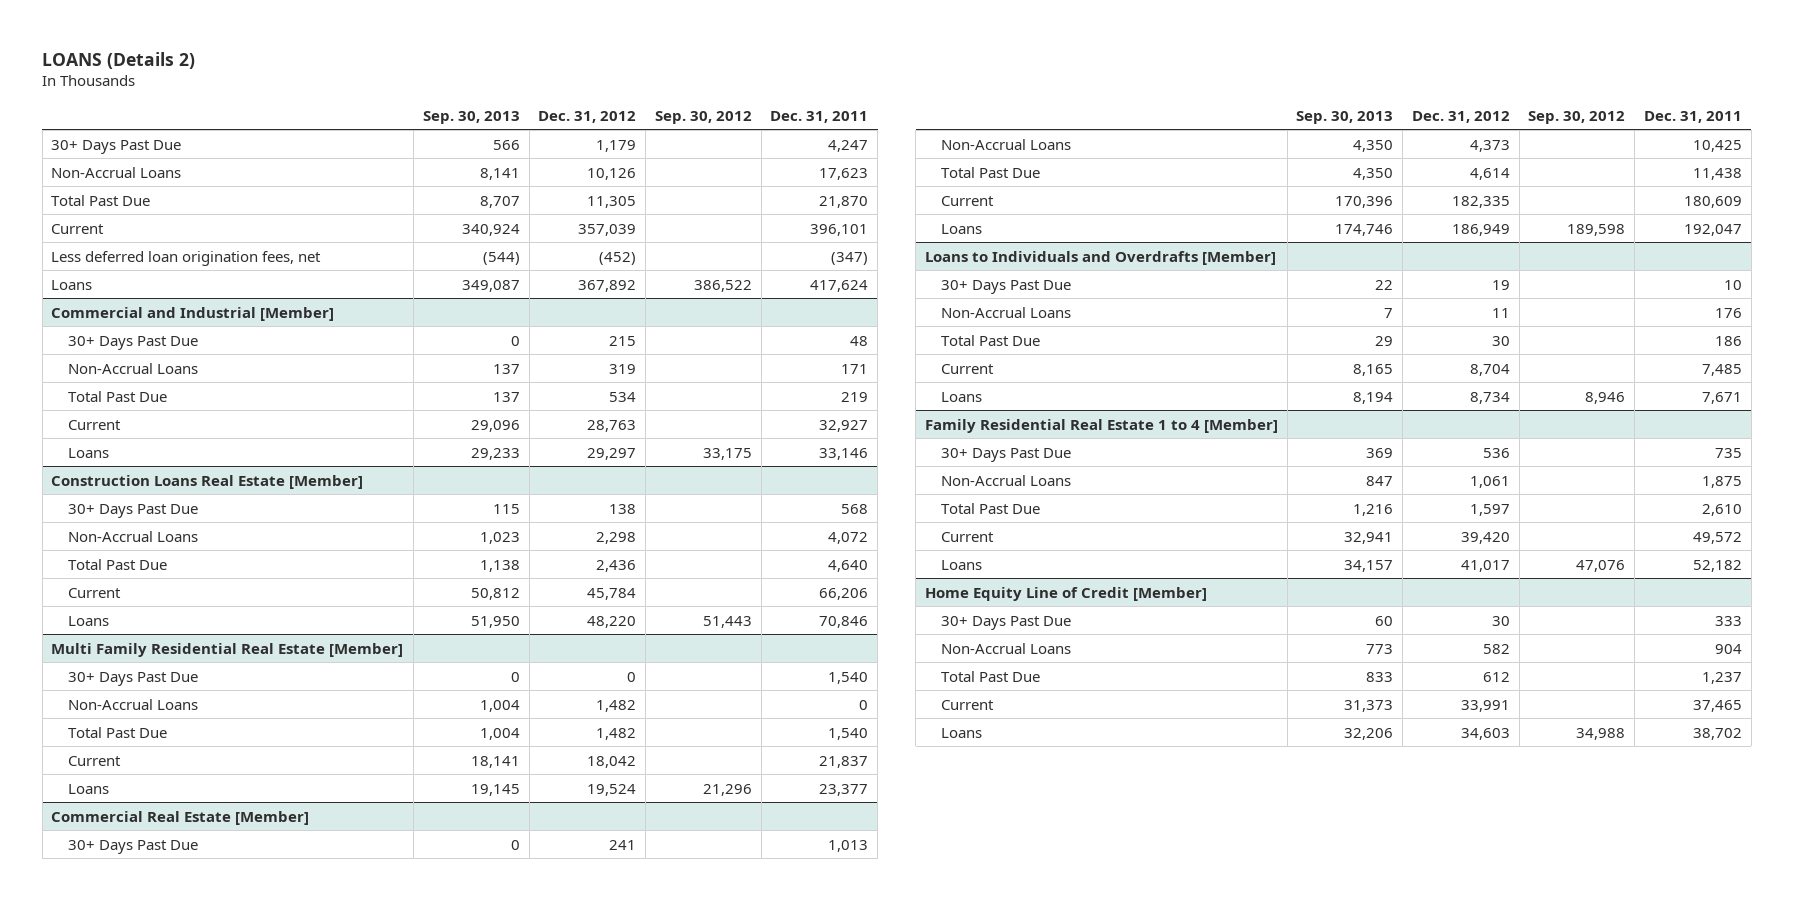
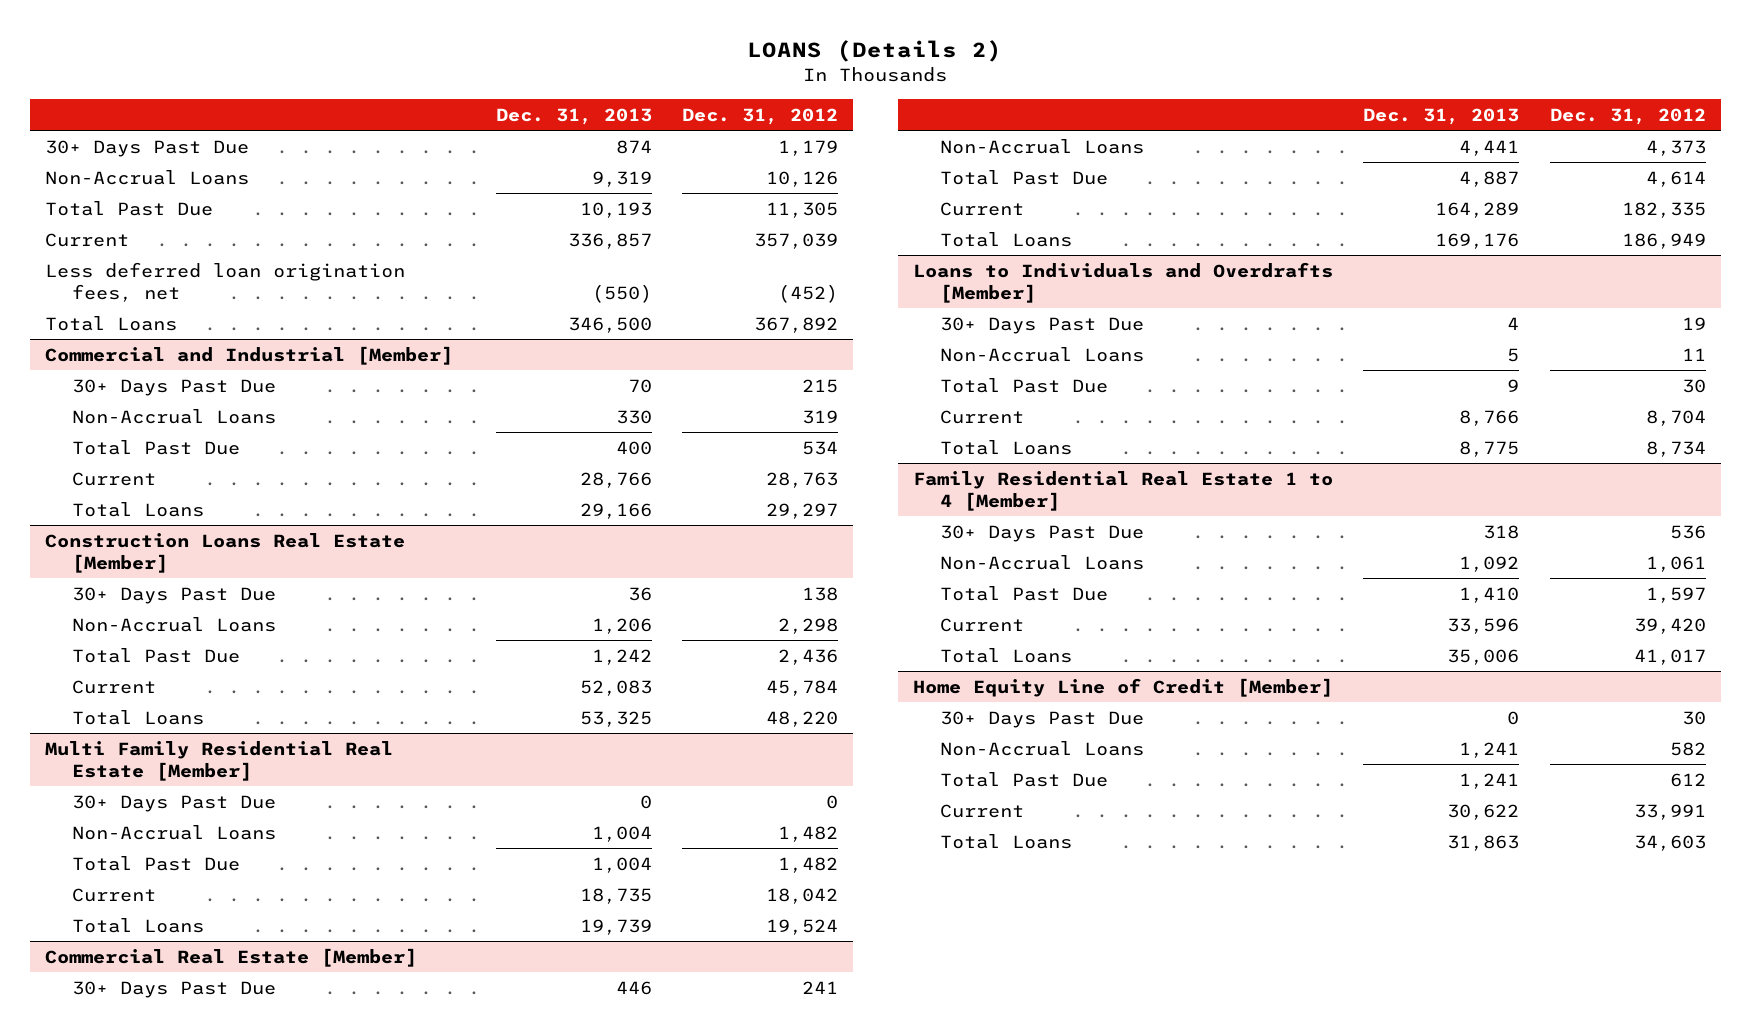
[422,110,520,124] Sep. 30, 2013 -> none
[654,110,752,124] Sep. 30, 2012 -> none
[770,110,869,123] Dec. 31, 2011 -> none
none -> [495,107,652,125] Dec. 31, 2013
[51,279,93,290] Loans -> [45,315,178,331] Total Loans
[67,447,109,458] Loans -> [72,501,205,517] Total Loans
[67,615,109,626] Loans -> [72,709,205,725] Total Loans
[67,783,109,794] Loans -> [72,917,205,933] Total Loans
[941,223,983,234] Loans -> [939,231,1072,247] Total Loans
[941,391,983,402] Loans -> [939,439,1072,455] Total Loans
[941,559,983,570] Loans -> [939,647,1072,663] Total Loans
[941,727,983,738] Loans -> [939,833,1072,849] Total Loans

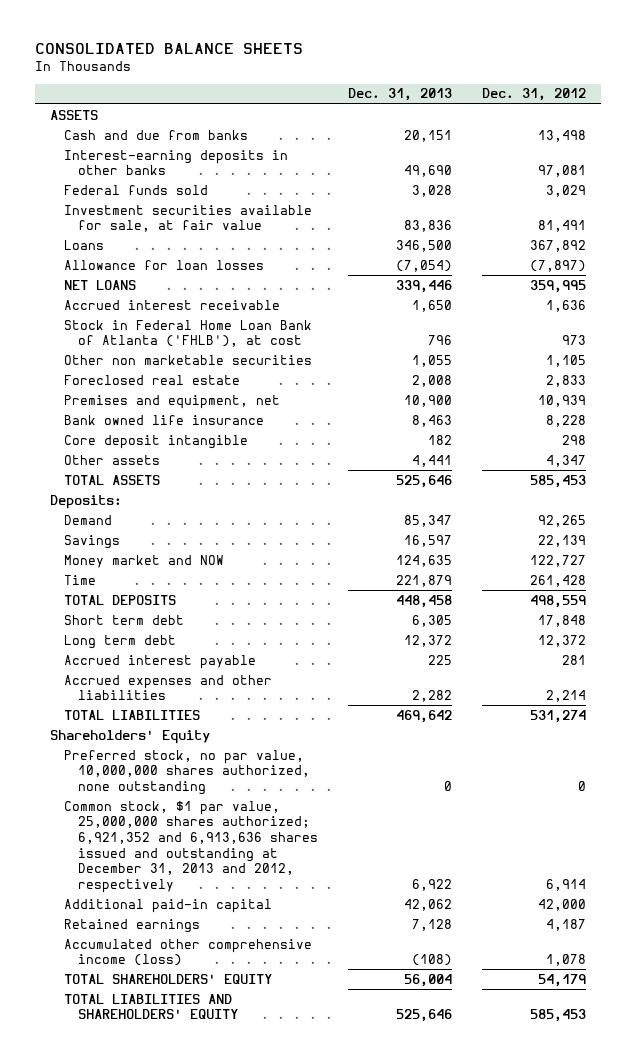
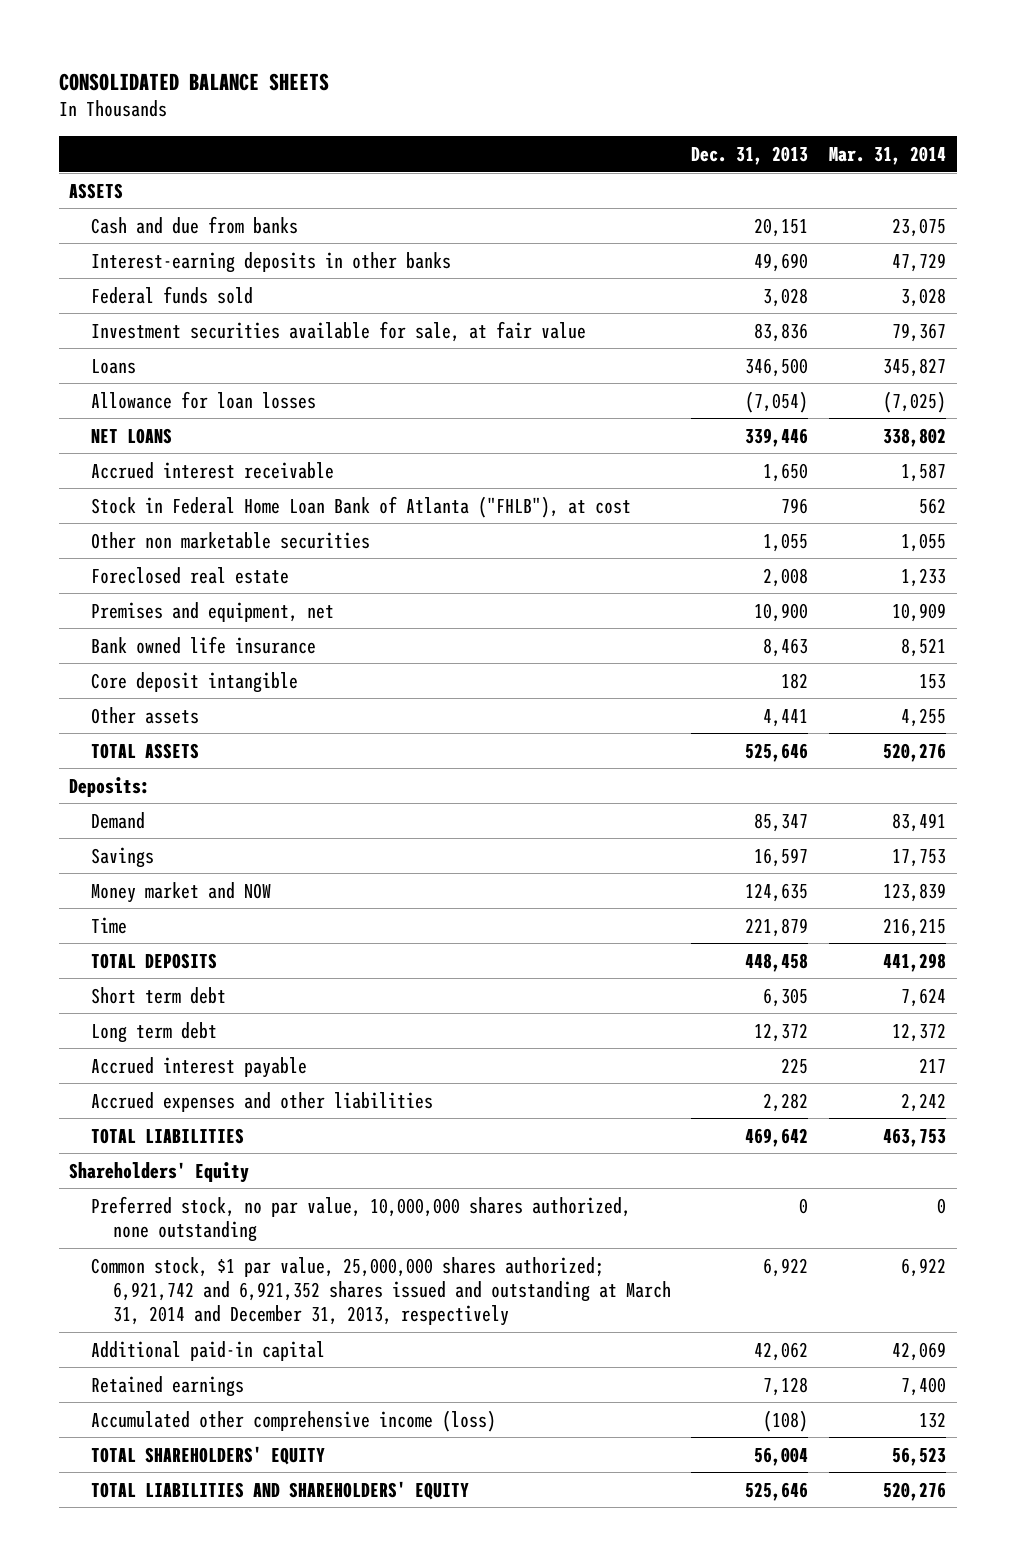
[482,88,587,102] Dec. 31, 2012 -> none
none -> [829,145,947,165] Mar. 31, 2014
[64,319,313,348] Stock in Federal Home Loan Bank of Atlanta ('FHLB'), at cost -> [90,495,631,518] Stock in Federal Home Loan Bank of Atlanta ("FHLB"), at cost
[64,800,319,894] Common stock, $1 par value, 25,000,000 shares authorized; 6,921,352 and 6,913,636 shares issued and outstanding at December 31, 2013 and 2012, respectively -> [90,1256,671,1327] Common stock, $1 par value, 25,000,000 shares authorized; 6,921,742 and 6,921,352 shares issued and outstanding at March 31, 2014 and December 31, 2013, respectively

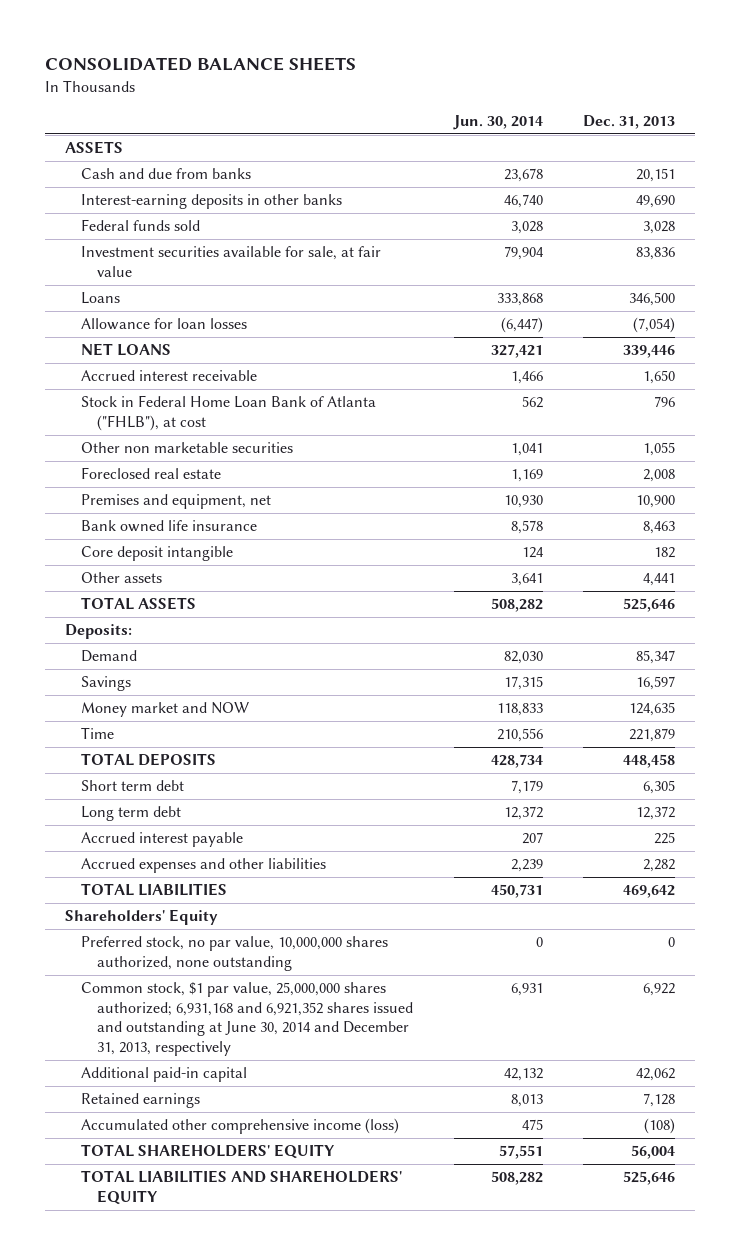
[829,145,947,165] Mar. 31, 2014 -> none
none -> [452,114,543,130] Jun. 30, 2014
[90,1256,671,1327] Common stock, $1 par value, 25,000,000 shares authorized; 6,921,742 and 6,921,352 shares issued and outstanding at March 31, 2014 and December 31, 2013, respectively -> [81,982,414,1056] Common stock, $1 par value, 25,000,000 shares authorized; 6,931,168 and 6,921,352 shares issued and outstanding at June 30, 2014 and December 31, 2013, respectively

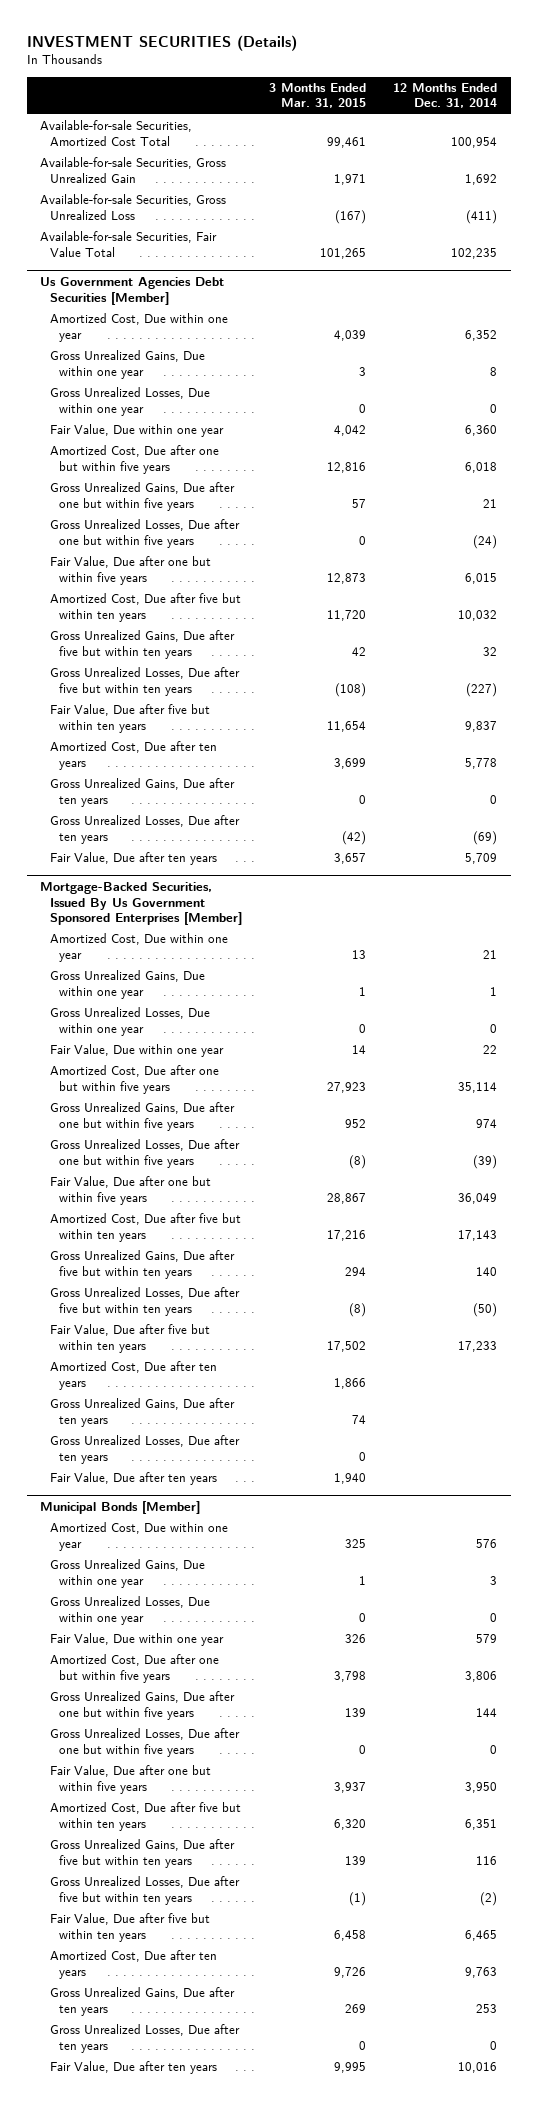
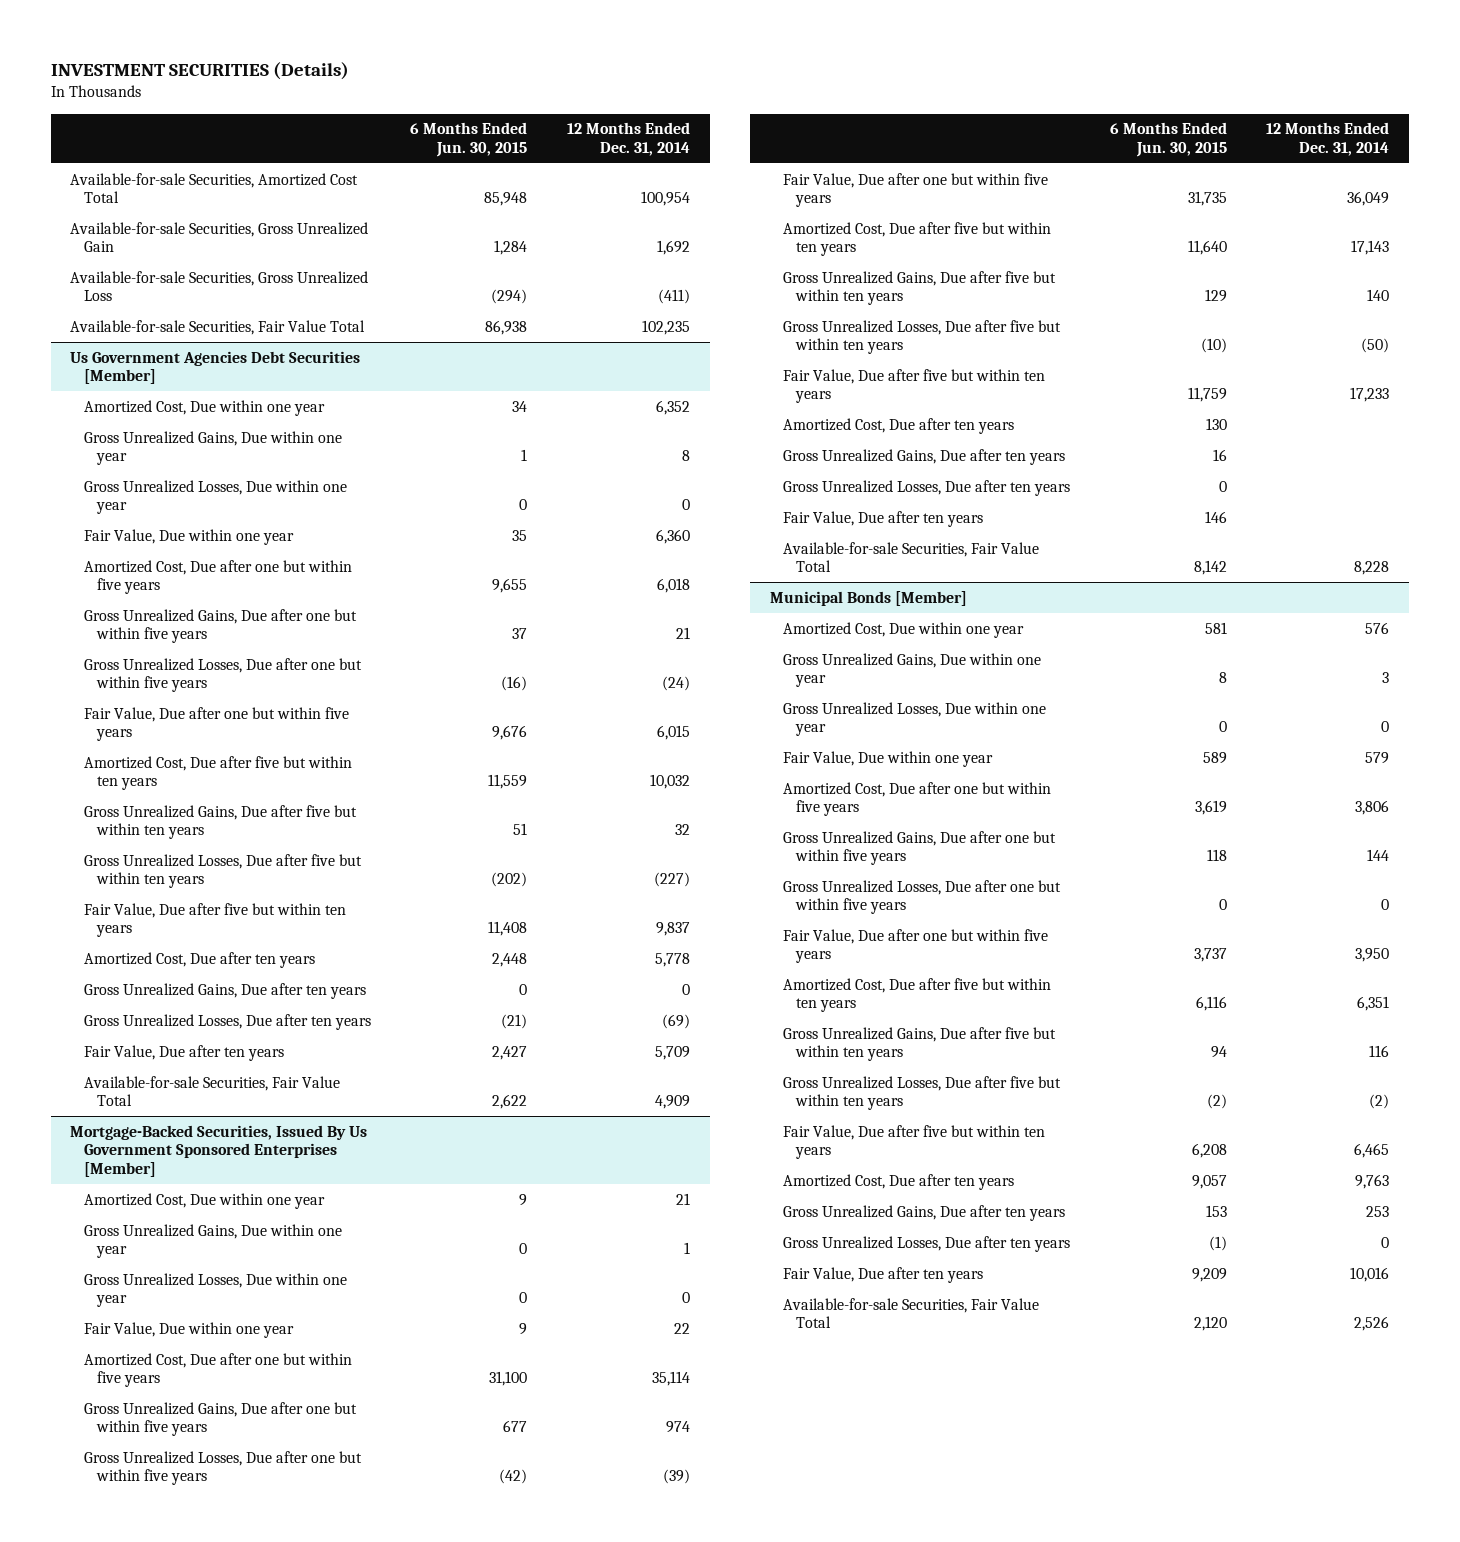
[268,82,366,109] 3 Months Ended Mar. 31, 2015 -> none
none -> [410,122,528,158] 6 Months Ended Jun. 30, 2015
none -> [83,1075,340,1107] Available-for-sale Securities, Fair Value Total
none -> [783,541,1040,573] Available-for-sale Securities, Fair Value Total
none -> [783,1297,1040,1329] Available-for-sale Securities, Fair Value Total

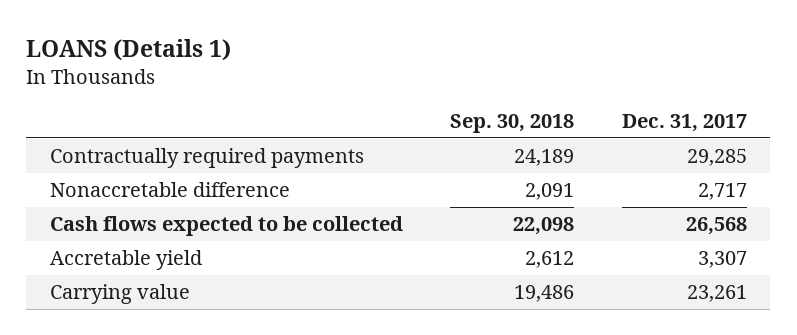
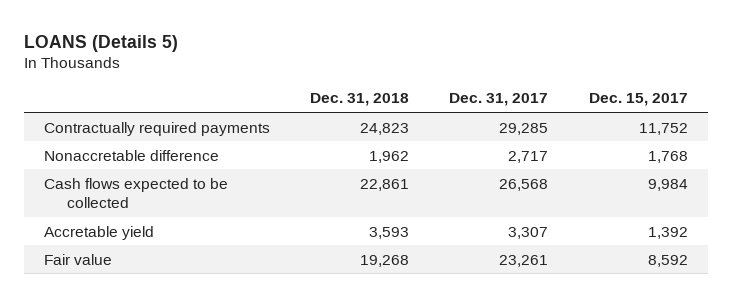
[26,39,232,62] LOANS (Details 1) -> [23,34,178,52] LOANS (Details 5)
[450,114,575,134] Sep. 30, 2018 -> none
none -> [310,93,410,107] Dec. 31, 2018
none -> [588,93,688,107] Dec. 15, 2017
[49,284,190,305] Carrying value -> [43,253,112,265] Fair value

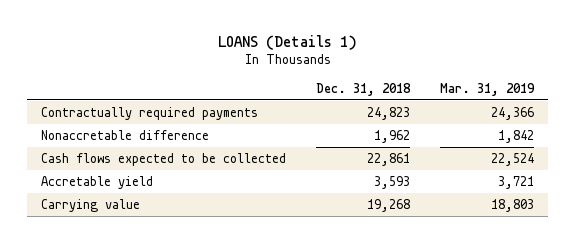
[23,34,178,52] LOANS (Details 5) -> [217,34,357,50] LOANS (Details 1)
[449,93,549,107] Dec. 31, 2017 -> none
[588,93,688,107] Dec. 15, 2017 -> none
none -> [439,82,535,96] Mar. 31, 2019
[43,253,112,265] Fair value -> [41,198,141,212] Carrying value

